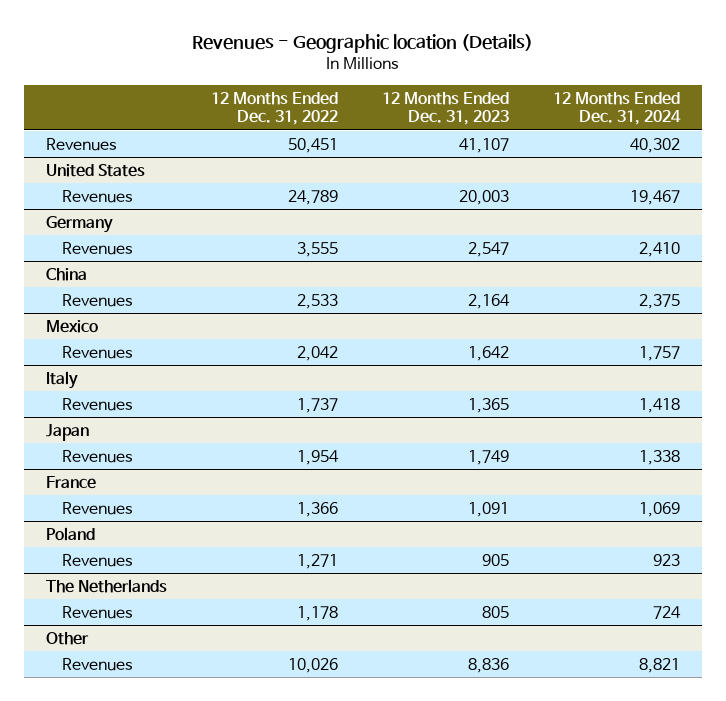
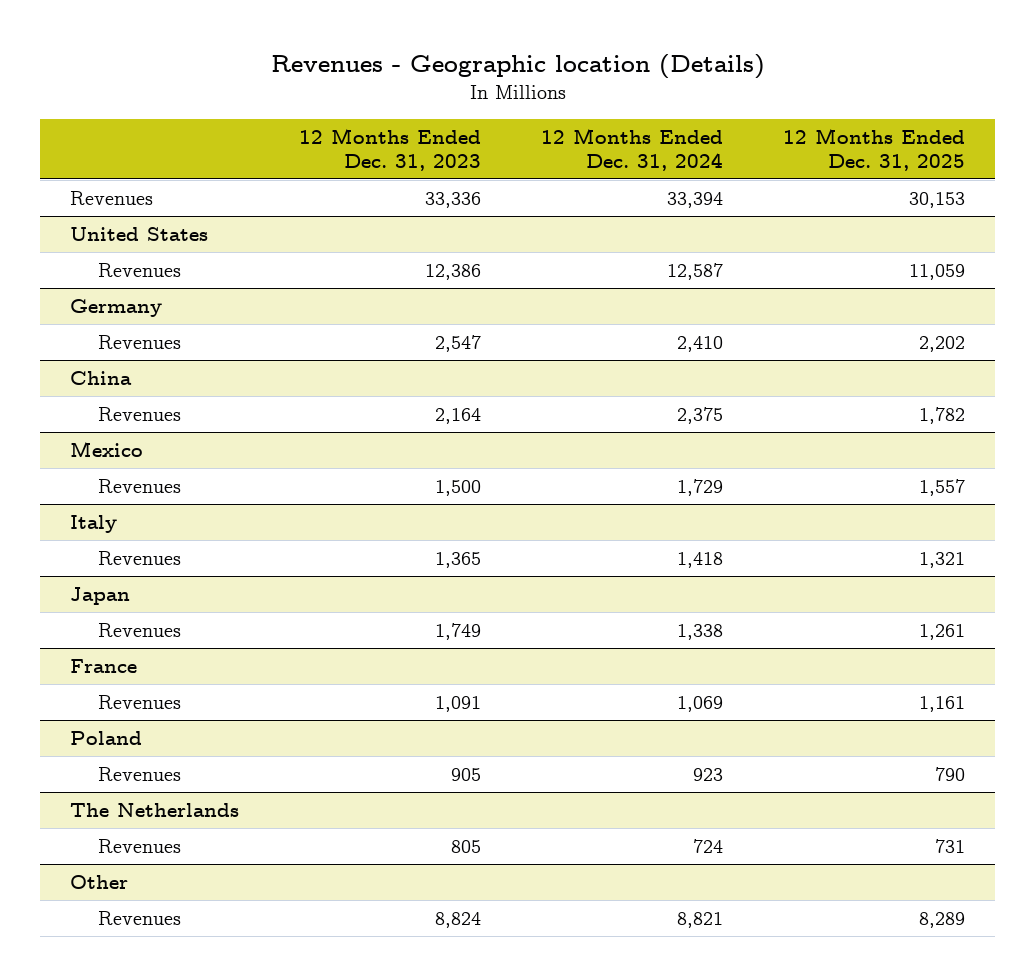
[211,91,339,126] 12 Months Ended Dec. 31, 2022 -> none
none -> [783,128,966,172] 12 Months Ended Dec. 31, 2025
[459,137,510,153] 41,107 -> [425,191,482,208] 33,336
[629,137,680,153] 40,302 -> [667,191,724,208] 33,394
[459,189,510,205] 20,003 -> [425,263,482,280] 12,386
[629,189,680,205] 19,467 -> [667,262,724,280] 12,587
[468,345,510,361] 1,642 -> [435,479,482,496] 1,500
[638,345,680,361] 1,757 -> [677,478,724,496] 1,729
[468,657,510,673] 8,836 -> [435,911,482,928] 8,824

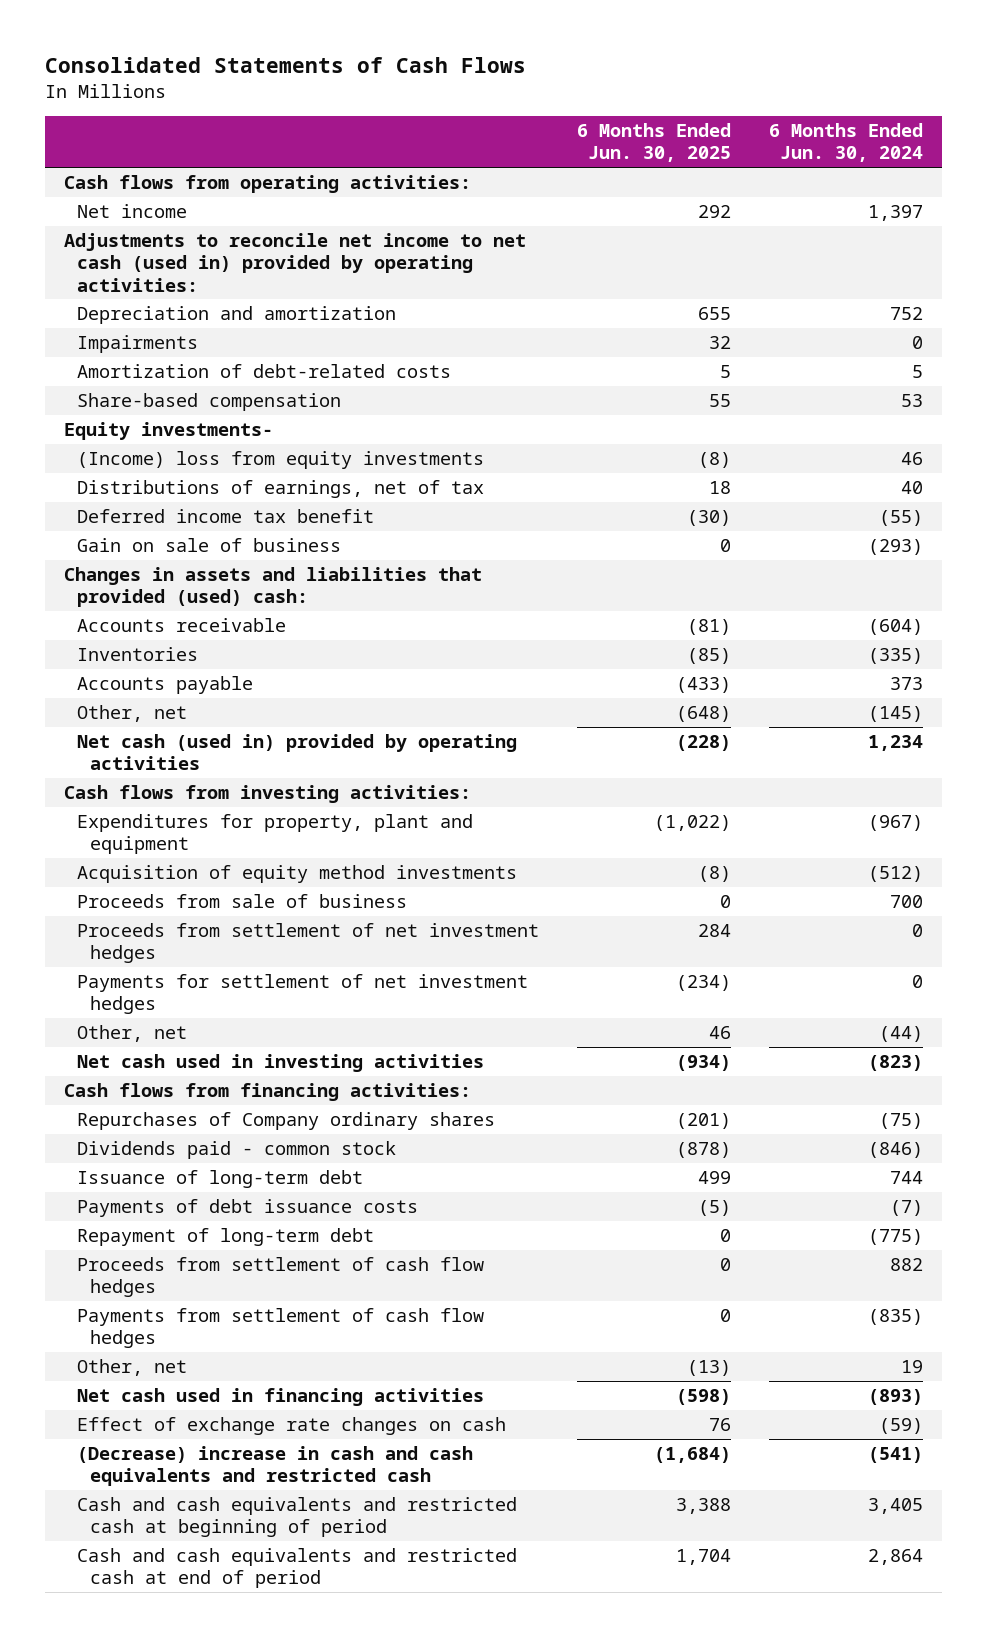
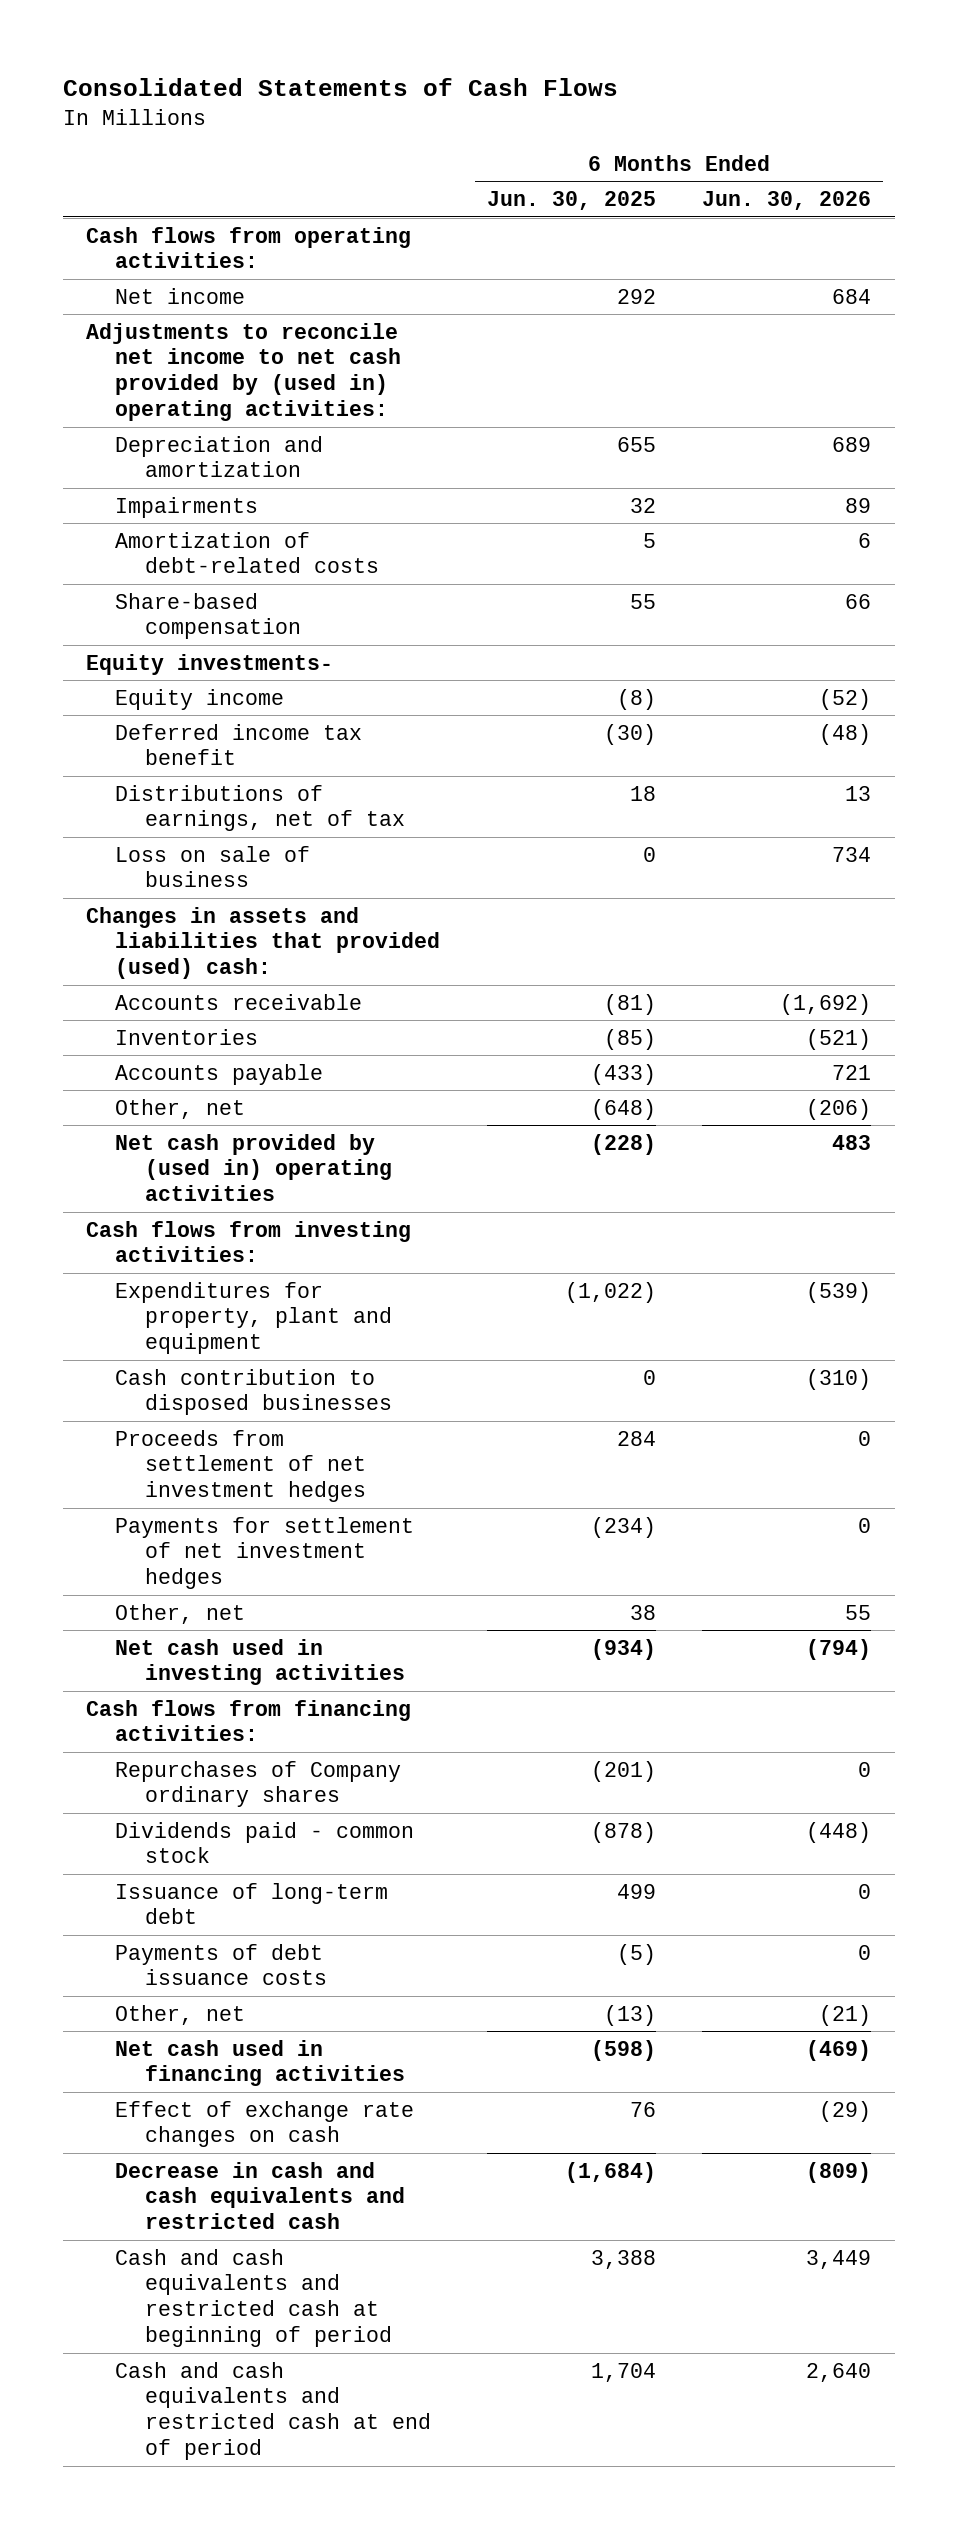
[769,123,924,163] 6 Months Ended Jun. 30, 2024 -> none
none -> [702,191,872,211] Jun. 30, 2026
[63,232,526,292] Adjustments to reconcile net income to net cash (used in) provided by operating activities: -> [85,322,402,422] Adjustments to reconcile net income to net cash provided by (used in) operating activities:
[76,450,484,469] (Income) loss from equity investments -> [115,688,285,710] Equity income
[76,479,484,498] Distributions of earnings, net of tax -> [115,784,405,832] Distributions of earnings, net of tax
[76,537,341,552] Gain on sale of business -> [115,845,311,888] Loss on sale of business
[76,733,517,771] Net cash (used in) provided by operating activities -> [115,1133,392,1202] Net cash provided by (used in) operating activities
[76,864,517,883] Acquisition of equity method investments -> none
[76,893,407,908] Proceeds from sale of business -> none
none -> [115,1368,392,1416] Cash contribution to disposed businesses
[709,1025,732,1039] 46 -> [629,1604,656,1620] 38
[76,1227,374,1246] Repayment of long-term debt -> none
[76,1256,484,1298] Proceeds from settlement of cash flow hedges -> none
[76,1307,484,1349] Payments from settlement of cash flow hedges -> none
[76,1445,473,1487] (Decrease) increase in cash and cash equivalents and restricted cash -> [115,2161,405,2230] Decrease in cash and cash equivalents and restricted cash

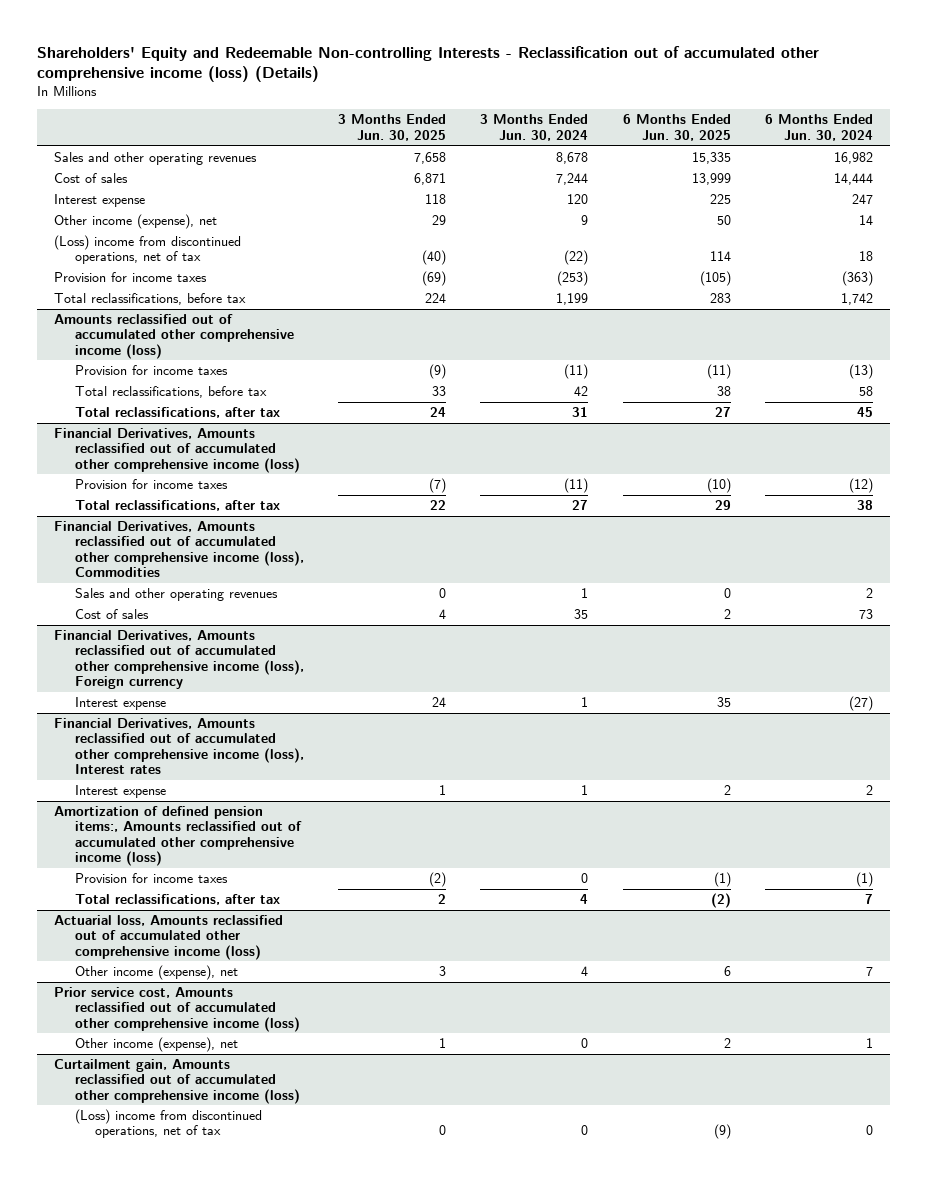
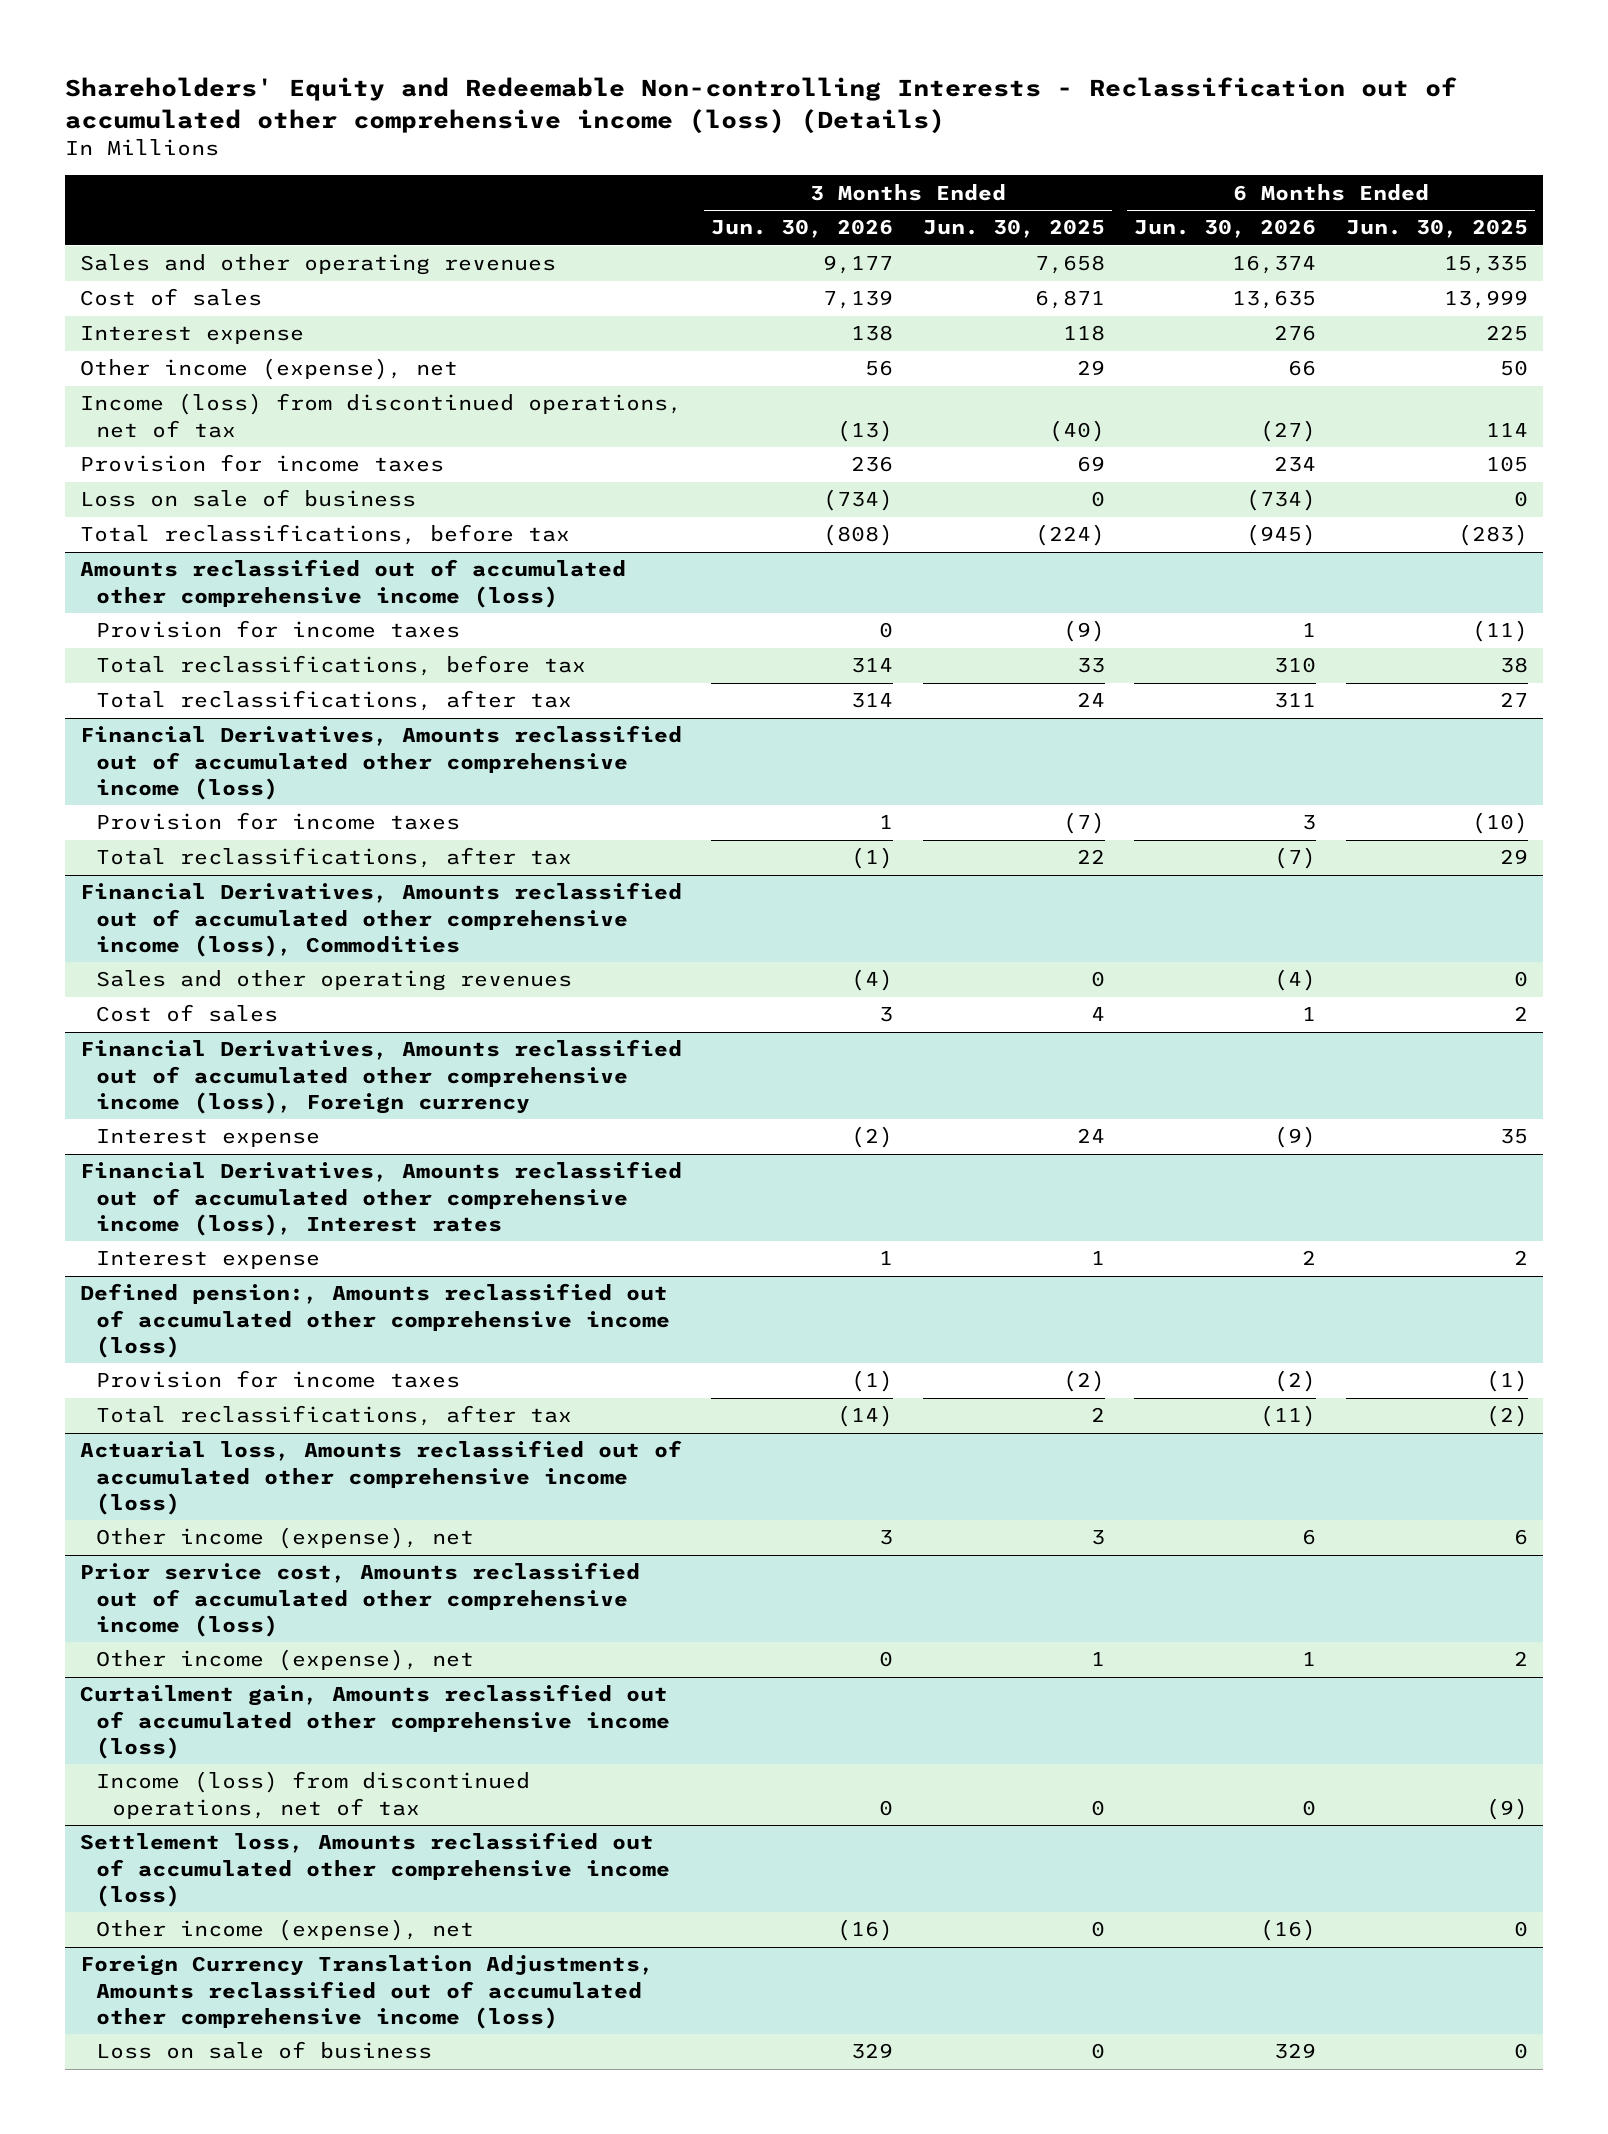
[480,114,589,141] 3 Months Ended Jun. 30, 2024 -> none
[765,114,874,141] 6 Months Ended Jun. 30, 2024 -> none
none -> [711,219,894,239] Jun. 30, 2026
none -> [1134,219,1317,239] Jun. 30, 2026
[54,235,242,265] (Loss) income from discontinued operations, net of tax -> [79,393,682,438] Income (loss) from discontinued operations, net of tax
[422,271,447,287] (69) -> [1076,456,1105,473] 69
[699,271,731,287] (105) -> [1486,456,1529,473] 105
none -> [79,489,416,508] Loss on sale of business
[425,293,447,304] 224 -> [1034,524,1105,547] (224)
[709,293,731,304] 283 -> [1458,524,1529,547] (283)
[54,806,302,866] Amortization of defined pension items:, Amounts reclassified out of accumulated other comprehensive income (loss) -> [79,1283,670,1358] Defined pension:, Amounts reclassified out of accumulated other comprehensive income (loss)
[74,1109,262,1139] (Loss) income from discontinued operations, net of tax -> [95,1771,530,1819] Income (loss) from discontinued operations, net of tax
none -> [79,1832,670,1907] Settlement loss, Amounts reclassified out of accumulated other comprehensive income (loss)
none -> [95,1919,474,1942] Other income (expense), net
none -> [79,1955,654,2029] Foreign Currency Translation Adjustments, Amounts reclassified out of accumulated other comprehensive income (loss)
none -> [95,2041,432,2060] Loss on sale of business

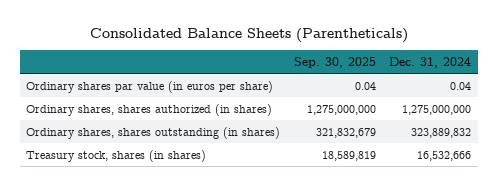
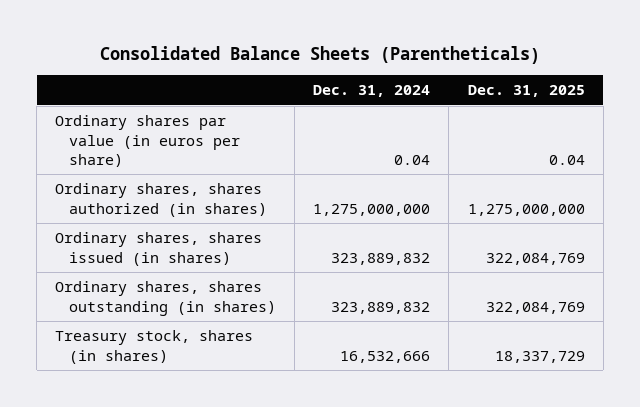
[293,56,376,68] Sep. 30, 2025 -> none
none -> [467,85,585,98] Dec. 31, 2025
none -> [55,232,263,266] Ordinary shares, shares issued (in shares)

